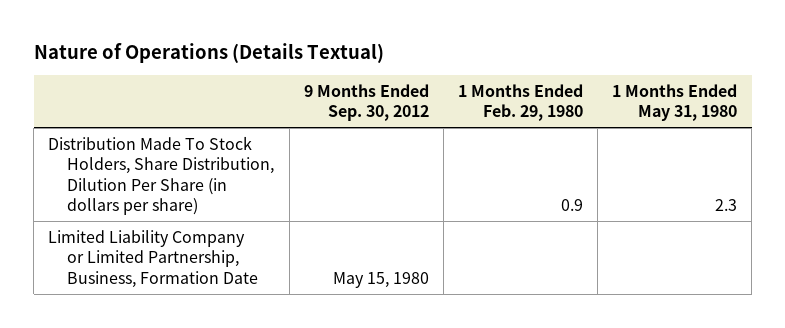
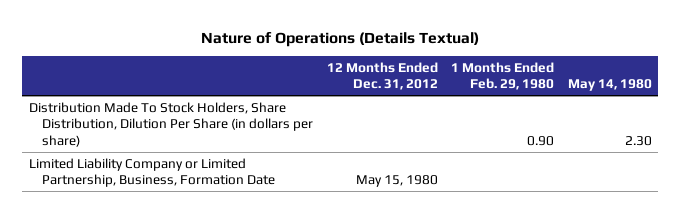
[303,83,429,121] 9 Months Ended Sep. 30, 2012 -> none
[612,83,738,121] 1 Months Ended May 31, 1980 -> none
none -> [326,61,438,91] 12 Months Ended Dec. 31, 2012
none -> [567,79,652,92] May 14, 1980
[560,198,583,211] 0.9 -> [527,136,555,147] 0.90

